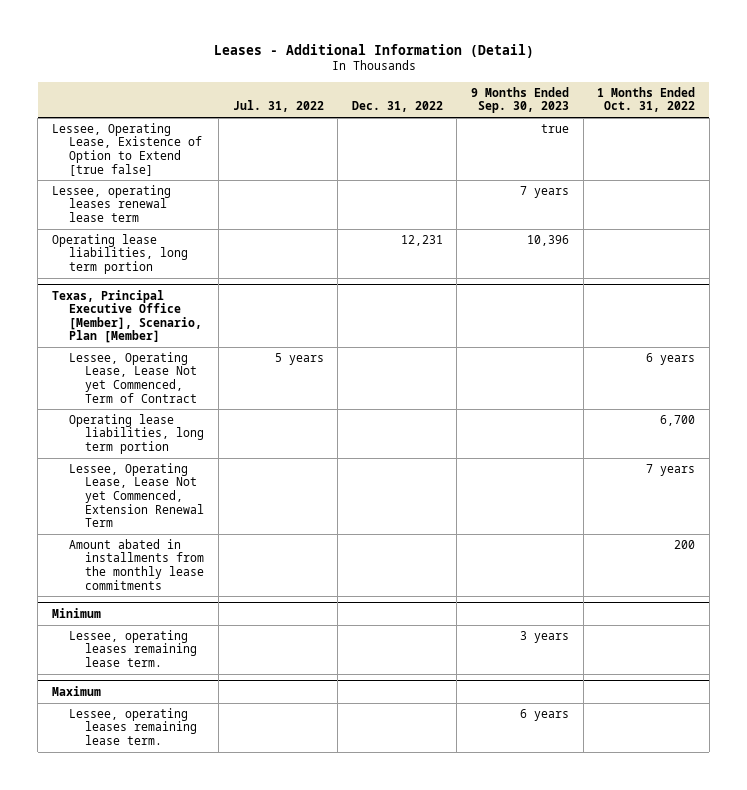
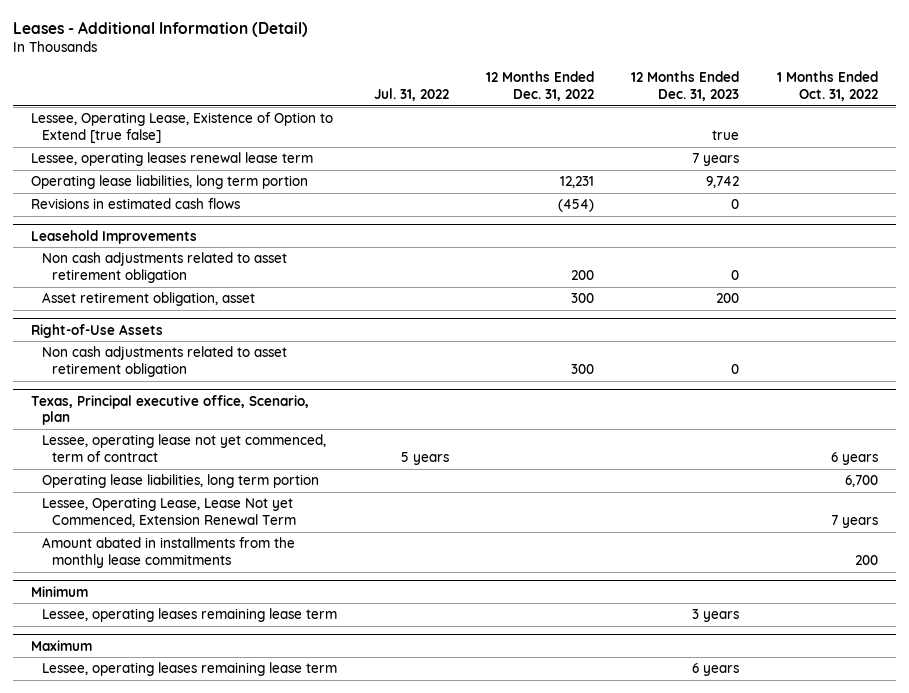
[351,101,443,113] Dec. 31, 2022 -> none
[471,86,570,114] 9 Months Ended Sep. 30, 2023 -> none
none -> [486,71,595,101] 12 Months Ended Dec. 31, 2022
none -> [631,71,740,101] 12 Months Ended Dec. 31, 2023
none -> [31,198,241,210] Revisions in estimated cash flows
none -> [31,229,198,244] Leasehold Improvements
none -> [41,252,287,284] Non cash adjustments related to asset retirement obligation
none -> [41,292,255,307] Asset retirement obligation, asset
none -> [31,323,164,338] Right-of-Use Assets
none -> [41,346,287,378] Non cash adjustments related to asset retirement obligation
[51,289,202,344] Texas, Principal Executive Office [Member], Scenario, Plan [Member] -> [31,394,310,426] Texas, Principal executive office, Scenario, plan
[68,351,198,403] Lessee, Operating Lease, Lease Not yet Commenced, Term of Contract -> [41,434,326,463] Lessee, operating lease not yet commenced, term of contract
[68,629,198,668] Lessee, operating leases remaining lease term. -> [41,608,337,623] Lessee, operating leases remaining lease term
[68,707,198,746] Lessee, operating leases remaining lease term. -> [41,662,337,677] Lessee, operating leases remaining lease term

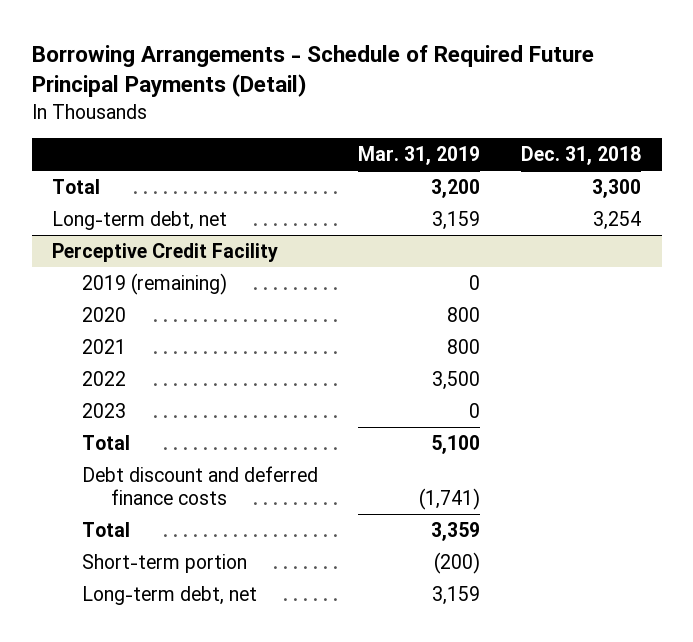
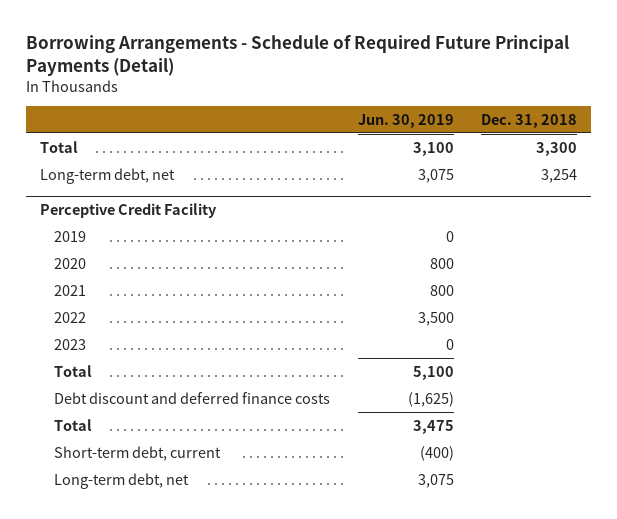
[358,146,481,166] Mar. 31, 2019 -> none
none -> [357,113,454,128] Jun. 30, 2019
[81,272,227,295] 2019 (remaining) -> [54,230,87,242] 2019
[81,553,247,573] Short-term portion -> [54,445,222,461] Short-term debt, current

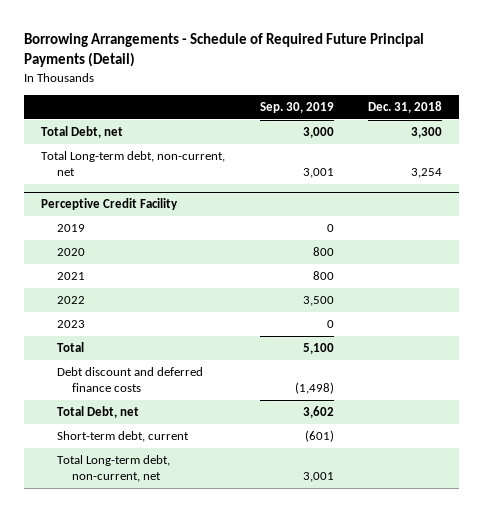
[357,113,454,128] Jun. 30, 2019 -> none
none -> [259,101,334,113] Sep. 30, 2019
[39,140,78,153] Total -> [41,126,124,139] Total Debt, net
[39,167,175,184] Long-term debt, net -> [41,151,226,177] Total Long-term debt, non-current, net
[54,418,93,431] Total -> [56,406,139,419] Total Debt, net
[54,472,190,489] Long-term debt, net -> [56,455,170,483] Total Long-term debt, non-current, net

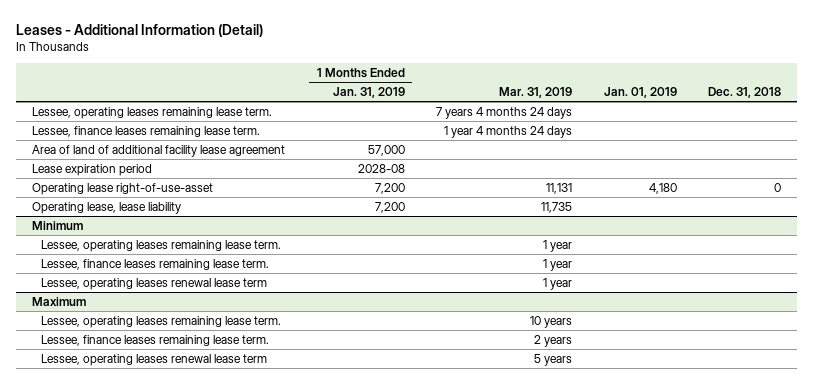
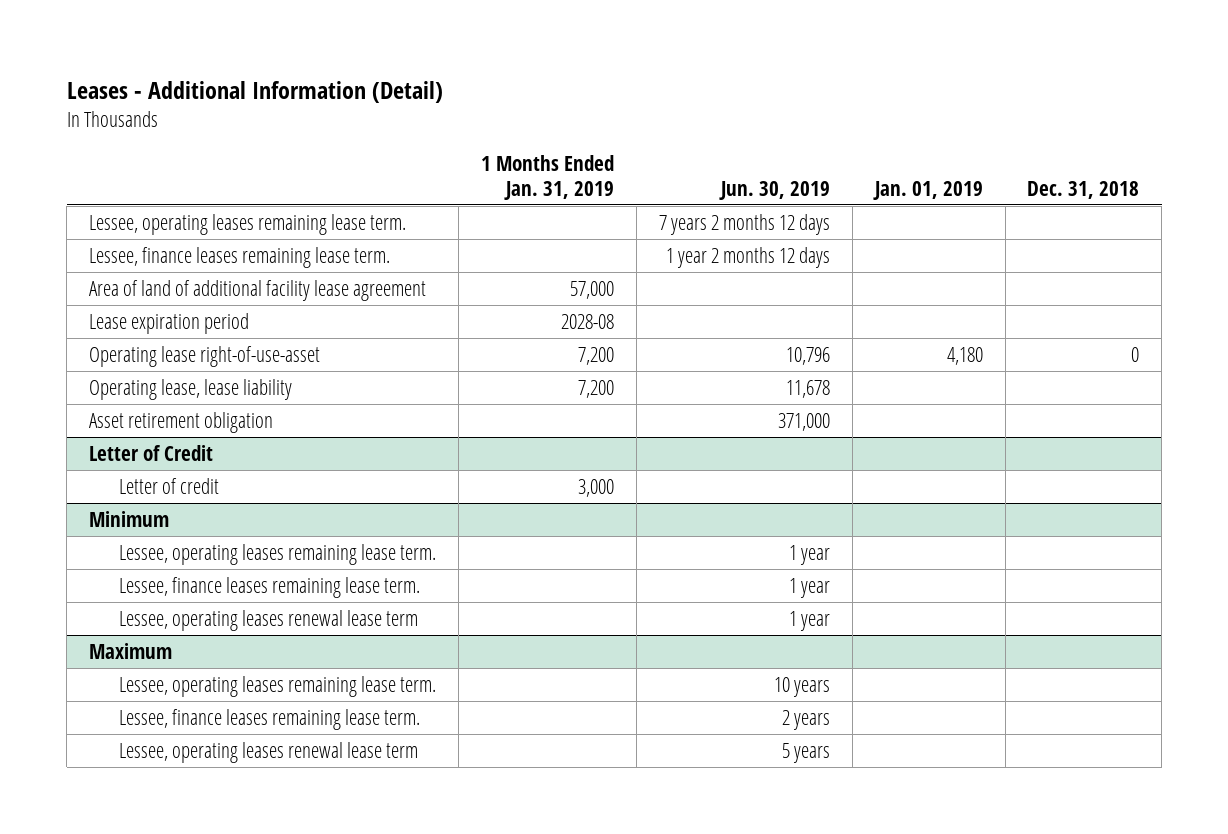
[499,87,573,99] Mar. 31, 2019 -> none
none -> [718,180,830,200] Jun. 30, 2019
none -> [88,411,273,433] Asset retirement obligation
none -> [88,444,213,461] Letter of Credit
none -> [119,477,220,494] Letter of credit

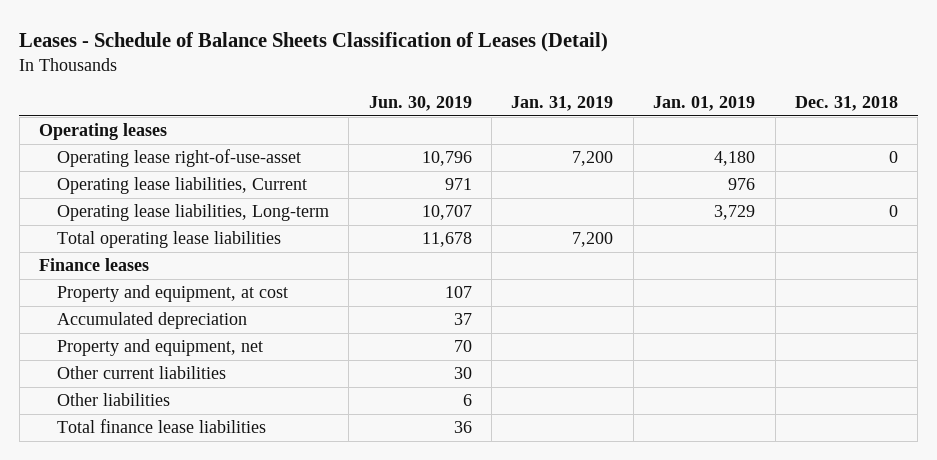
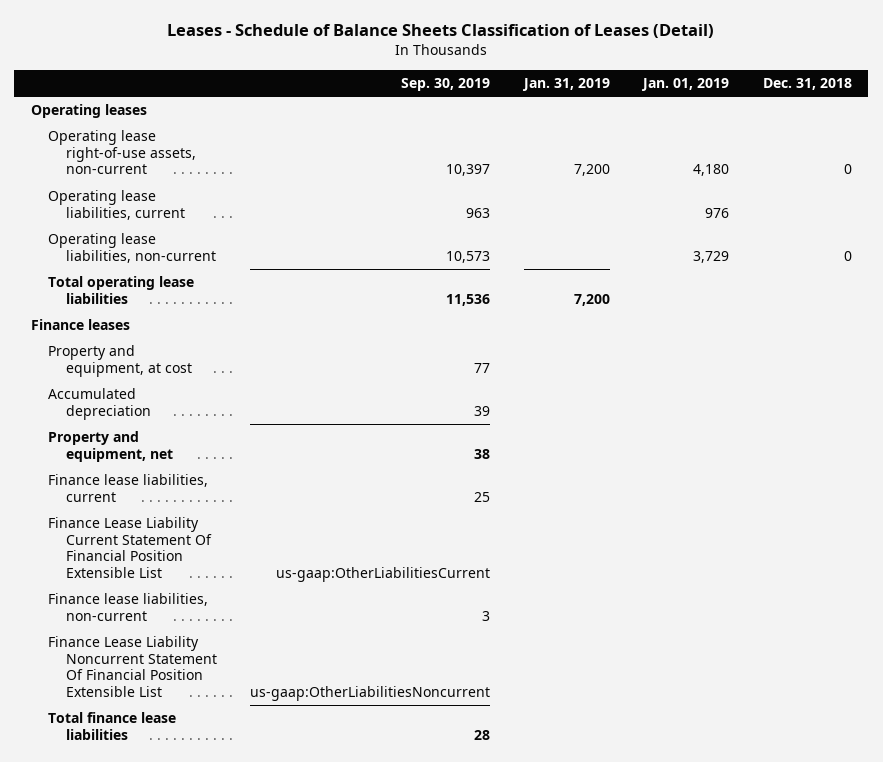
[368,96,472,112] Jun. 30, 2019 -> none
none -> [401,77,491,91] Sep. 30, 2019
[57,149,302,168] Operating lease right-of-use-asset -> [48,130,196,175] Operating lease right-of-use assets, non-current
[57,177,308,195] Operating lease liabilities, Current -> [48,190,185,220] Operating lease liabilities, current
[57,204,330,222] Operating lease liabilities, Long-term -> [48,233,216,263] Operating lease liabilities, non-current
[57,366,227,380] Other current liabilities -> [48,474,209,502] Finance lease liabilities, current
none -> [48,517,212,578] Finance Lease Liability Current Statement Of Financial Position Extensible List
[57,393,171,407] Other liabilities -> [48,593,209,621] Finance lease liabilities, non-current
none -> [48,636,217,697] Finance Lease Liability Noncurrent Statement Of Financial Position Extensible List

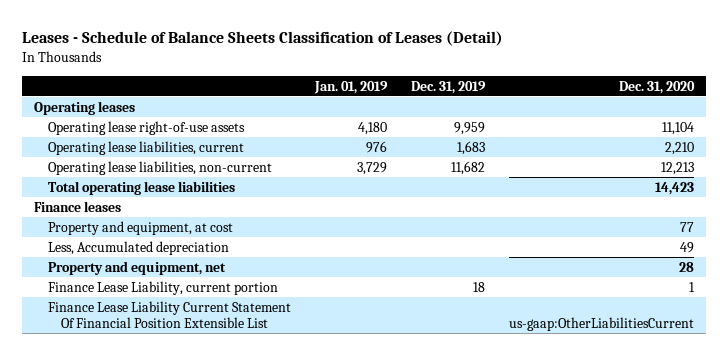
[401,77,491,91] Sep. 30, 2019 -> none
[521,77,610,91] Jan. 31, 2019 -> none
[762,77,852,90] Dec. 31, 2018 -> none
none -> [410,80,486,94] Dec. 31, 2019
none -> [618,80,695,94] Dec. 31, 2020
[48,130,196,175] Operating lease right-of-use assets, non-current -> [47,120,245,135] Operating lease right-of-use assets
[48,388,151,420] Accumulated depreciation -> [47,240,229,255] Less, Accumulated depreciation
[48,474,209,502] Finance lease liabilities, current -> [47,280,278,295] Finance Lease Liability, current portion
[48,593,209,621] Finance lease liabilities, non-current -> none
[48,636,217,697] Finance Lease Liability Noncurrent Statement Of Financial Position Extensible List -> none
[48,712,177,740] Total finance lease liabilities -> none

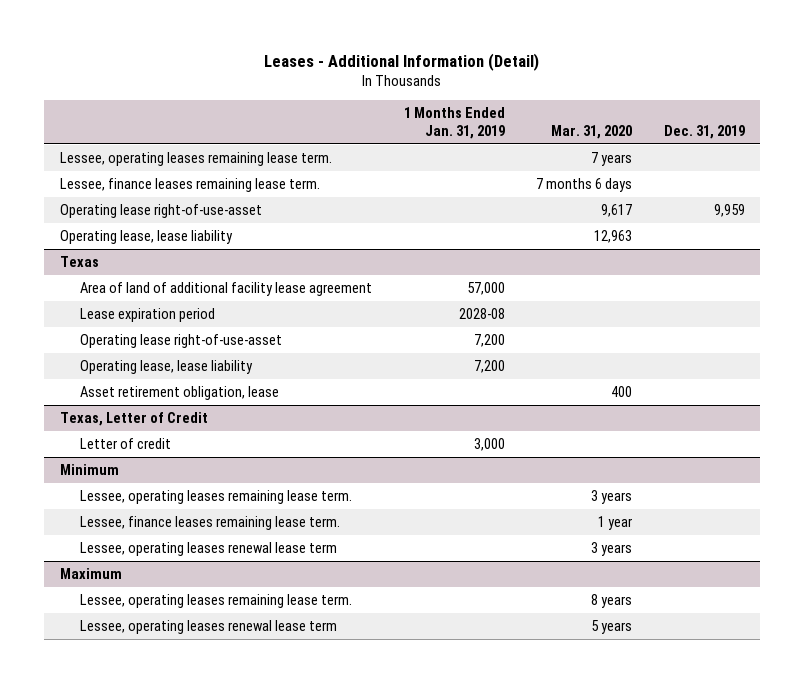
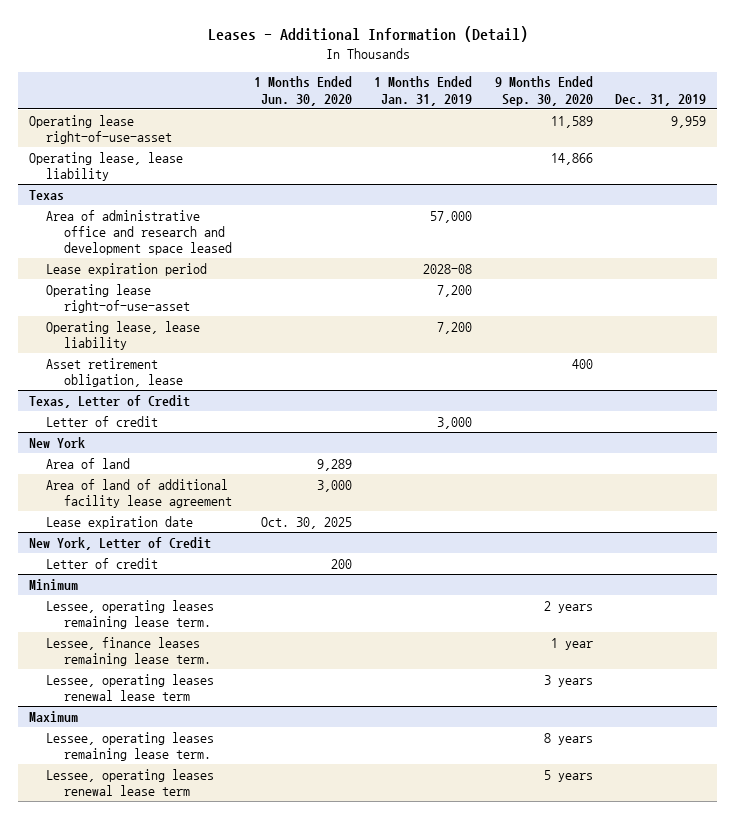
[551,124,633,139] Mar. 31, 2020 -> none
none -> [254,76,353,106] 1 Months Ended Jun. 30, 2020
none -> [494,76,593,106] 9 Months Ended Sep. 30, 2020
[59,152,332,167] Lessee, operating leases remaining lease term. -> none
[59,178,320,193] Lessee, finance leases remaining lease term. -> none
[80,282,373,297] Area of land of additional facility lease agreement -> none
none -> [46,209,232,256] Area of administrative office and research and development space leased
none -> [29,436,86,448] New York
none -> [46,457,131,469] Area of land
none -> [46,478,232,509] Area of land of additional facility lease agreement
none -> [46,515,194,529] Lease expiration date
none -> [29,536,212,550] New York, Letter of Credit
none -> [46,557,159,569] Letter of credit

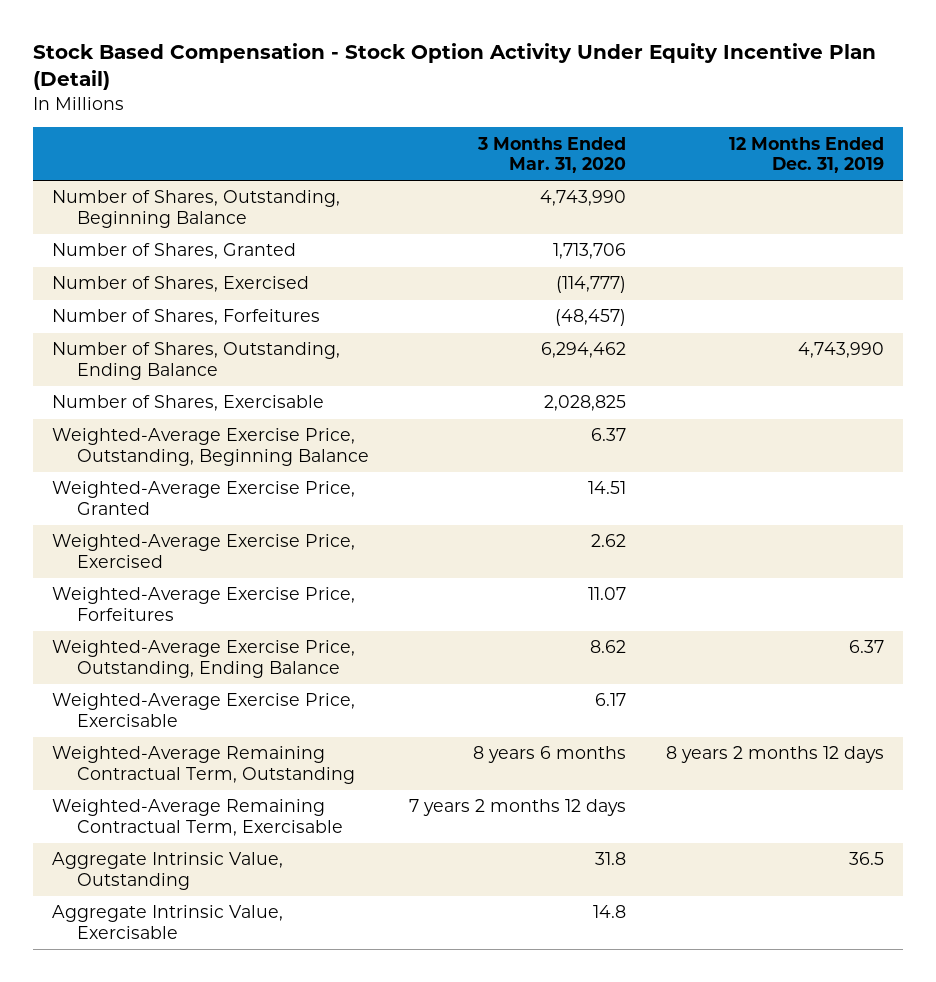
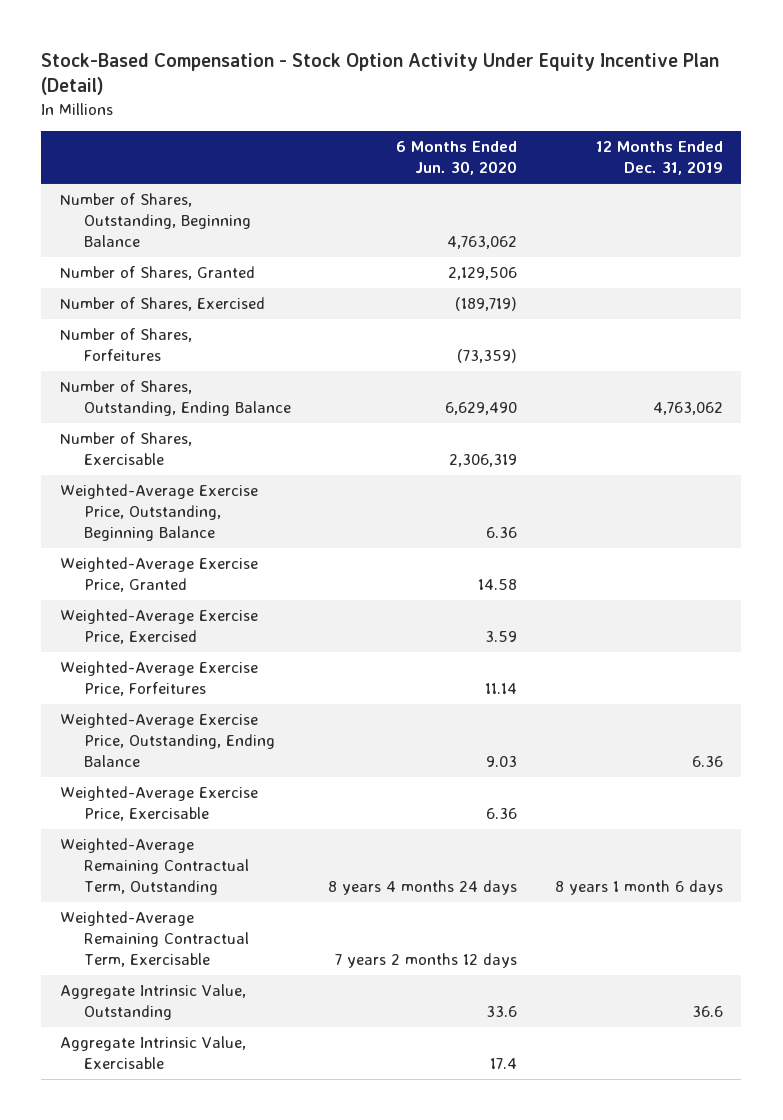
[32,43,876,91] Stock Based Compensation - Stock Option Activity Under Equity Incentive Plan (Detail) -> [41,52,720,96] Stock-Based Compensation - Stock Option Activity Under Equity Incentive Plan (Detail)
[476,136,626,173] 3 Months Ended Mar. 31, 2020 -> none
none -> [396,141,518,176] 6 Months Ended Jun. 30, 2020
[797,342,884,359] 4,743,990 -> [652,402,723,416] 4,763,062
[848,640,884,654] 6.37 -> [691,756,723,768] 6.36
[665,746,884,764] 8 years 2 months 12 days -> [554,880,723,896] 8 years 1 month 6 days
[848,852,884,866] 36.5 -> [691,1006,723,1018] 36.6

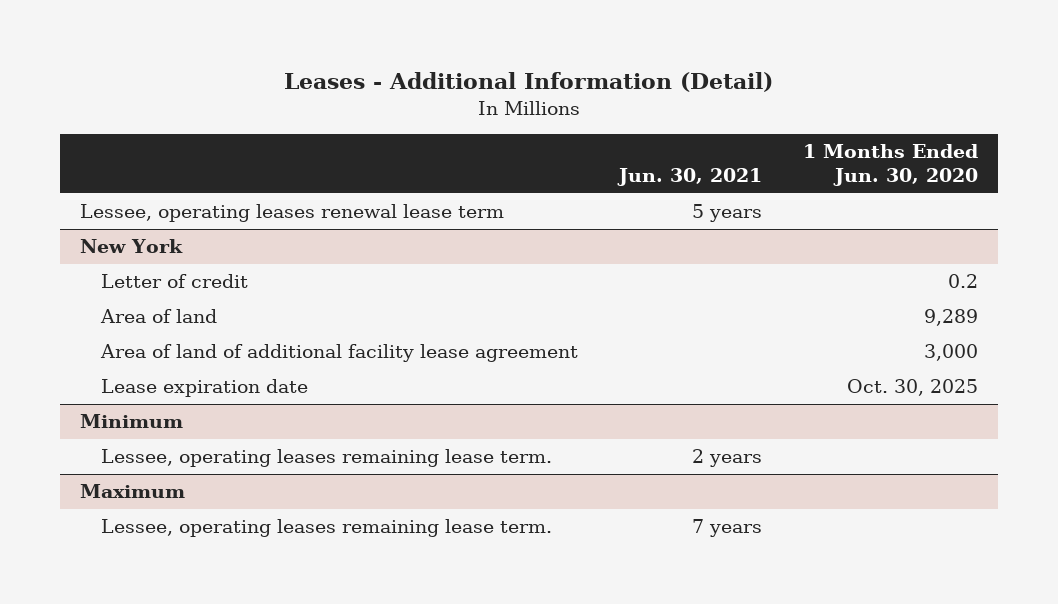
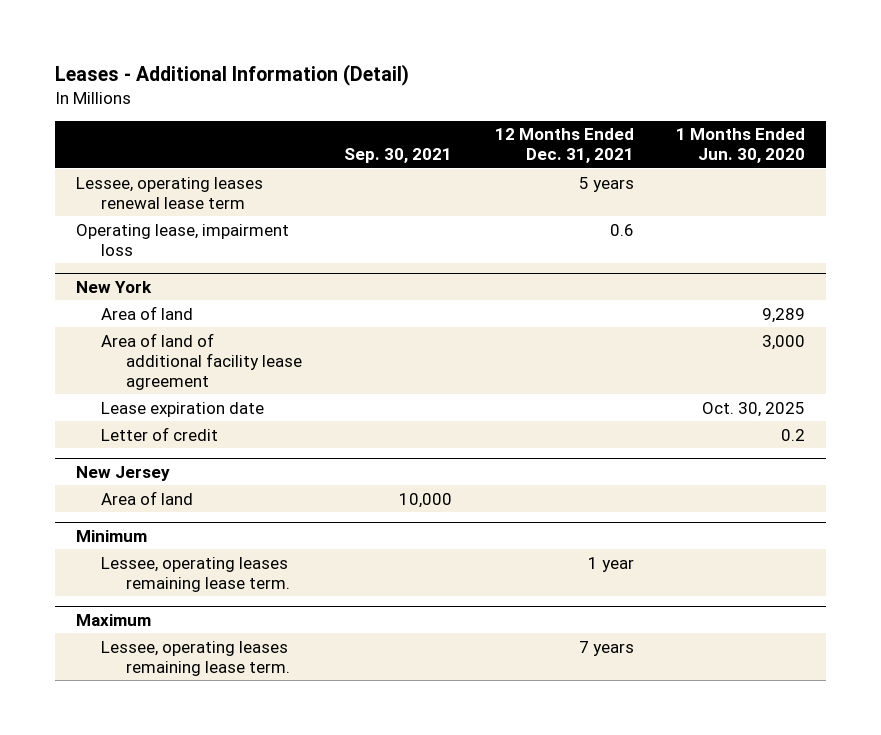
[617,168,763,187] Jun. 30, 2021 -> none
none -> [344,148,453,164] Sep. 30, 2021
none -> [494,128,634,164] 12 Months Ended Dec. 31, 2021
none -> [76,223,290,256] Operating lease, impairment loss
[101,274,249,289] Letter of credit -> [101,426,219,441] Letter of credit
none -> [76,465,171,481] New Jersey
none -> [101,490,194,505] Area of land

